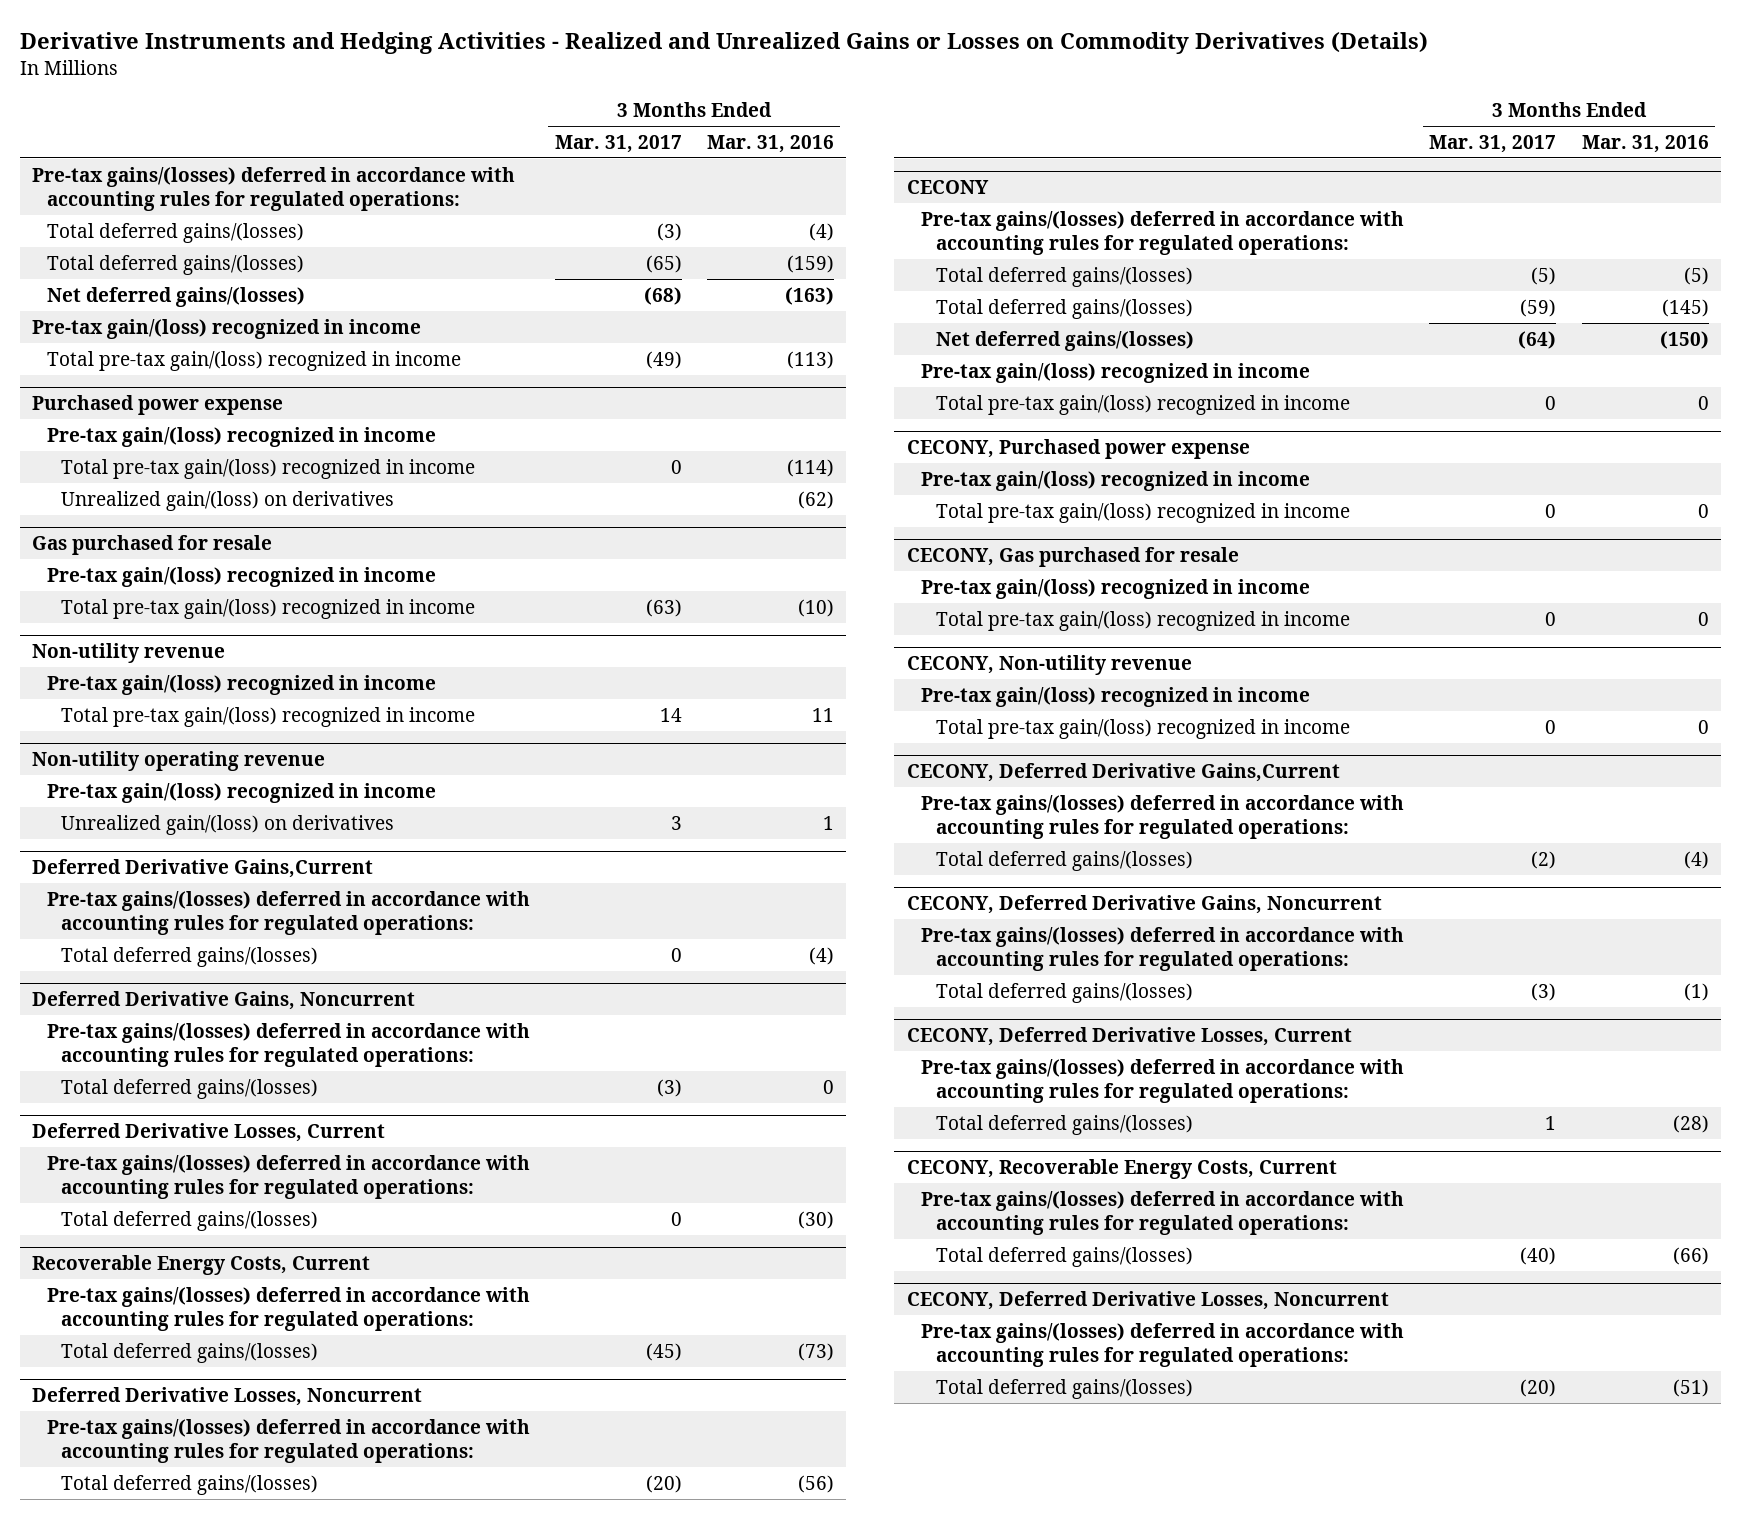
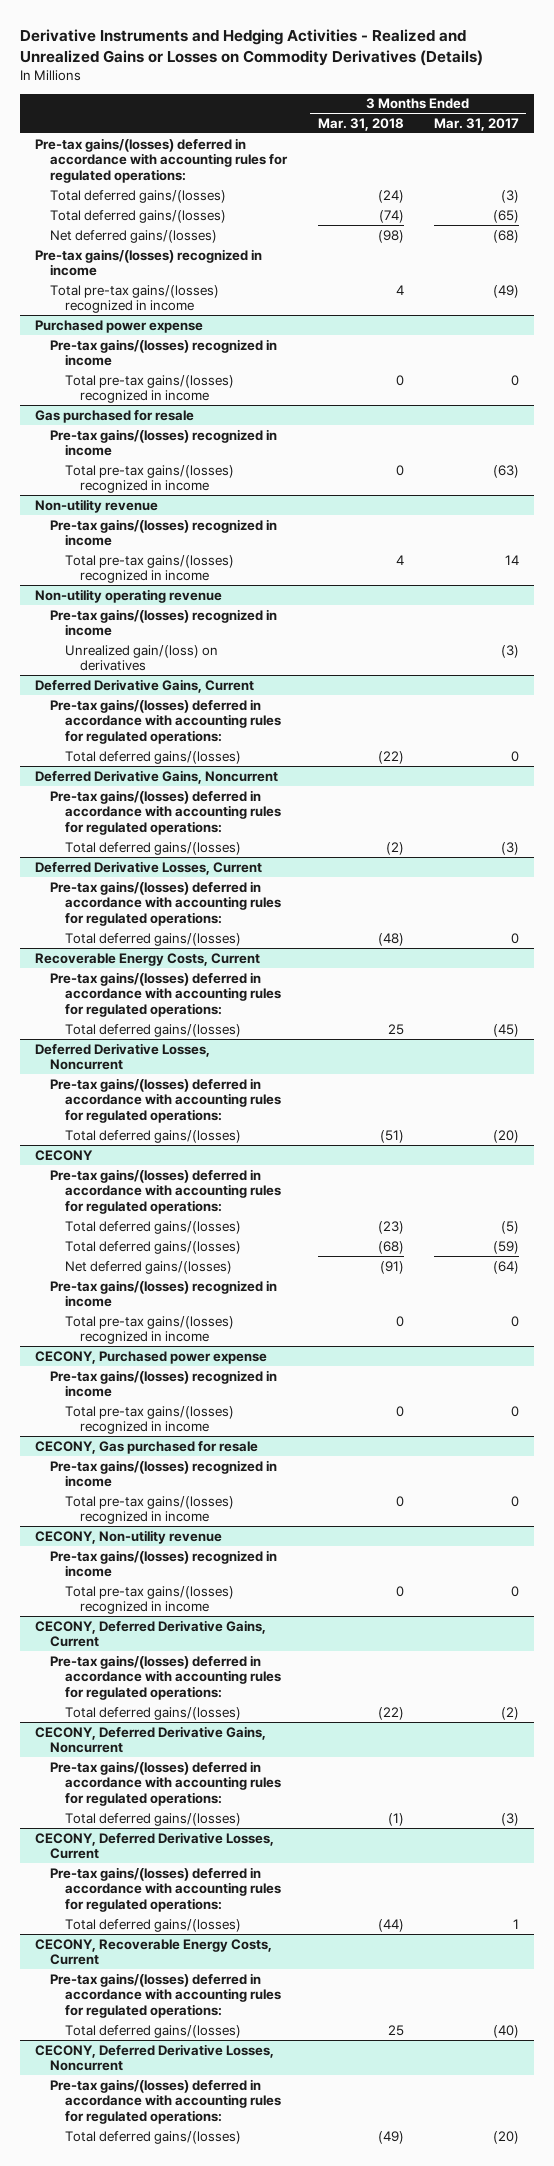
[706,134,834,153] Mar. 31, 2016 -> none
none -> [317,117,404,131] Mar. 31, 2018
[32,318,422,339] Pre-tax gain/(loss) recognized in income -> [35,248,263,277] Pre-tax gains/(losses) recognized in income
[46,350,461,371] Total pre-tax gain/(loss) recognized in income -> [50,284,220,314] Total pre-tax gains/(losses) recognized in income
[60,490,394,511] Unrealized gain/(loss) on derivatives -> none
[46,426,436,447] Pre-tax gain/(loss) recognized in income -> [50,338,278,367] Pre-tax gains/(losses) recognized in income
[60,458,475,479] Total pre-tax gain/(loss) recognized in income -> [65,374,235,404] Total pre-tax gains/(losses) recognized in income
[46,566,436,587] Pre-tax gain/(loss) recognized in income -> [50,428,278,457] Pre-tax gains/(losses) recognized in income
[60,598,475,619] Total pre-tax gain/(loss) recognized in income -> [65,464,235,494] Total pre-tax gains/(losses) recognized in income
[46,674,436,695] Pre-tax gain/(loss) recognized in income -> [50,518,278,547] Pre-tax gains/(losses) recognized in income
[60,706,475,727] Total pre-tax gain/(loss) recognized in income -> [65,554,235,584] Total pre-tax gains/(losses) recognized in income
[46,782,436,803] Pre-tax gain/(loss) recognized in income -> [50,608,278,637] Pre-tax gains/(losses) recognized in income
[670,815,682,830] 3 -> [500,644,519,658] (3)
[32,858,374,878] Deferred Derivative Gains,Current -> [35,678,255,693] Deferred Derivative Gains, Current
[921,362,1311,383] Pre-tax gain/(loss) recognized in income -> [50,1279,278,1308] Pre-tax gains/(losses) recognized in income
[935,394,1350,415] Total pre-tax gain/(loss) recognized in income -> [65,1315,235,1345] Total pre-tax gains/(losses) recognized in income
[921,470,1311,491] Pre-tax gain/(loss) recognized in income -> [50,1369,278,1398] Pre-tax gains/(losses) recognized in income
[935,502,1350,523] Total pre-tax gain/(loss) recognized in income -> [65,1405,235,1435] Total pre-tax gains/(losses) recognized in income
[921,578,1311,599] Pre-tax gain/(loss) recognized in income -> [50,1459,278,1488] Pre-tax gains/(losses) recognized in income
[935,610,1350,631] Total pre-tax gain/(loss) recognized in income -> [65,1495,235,1525] Total pre-tax gains/(losses) recognized in income
[921,686,1311,707] Pre-tax gain/(loss) recognized in income -> [50,1549,278,1578] Pre-tax gains/(losses) recognized in income
[935,718,1350,739] Total pre-tax gain/(loss) recognized in income -> [65,1585,235,1615] Total pre-tax gains/(losses) recognized in income
[906,762,1340,782] CECONY, Deferred Derivative Gains,Current -> [35,1619,267,1648] CECONY, Deferred Derivative Gains, Current

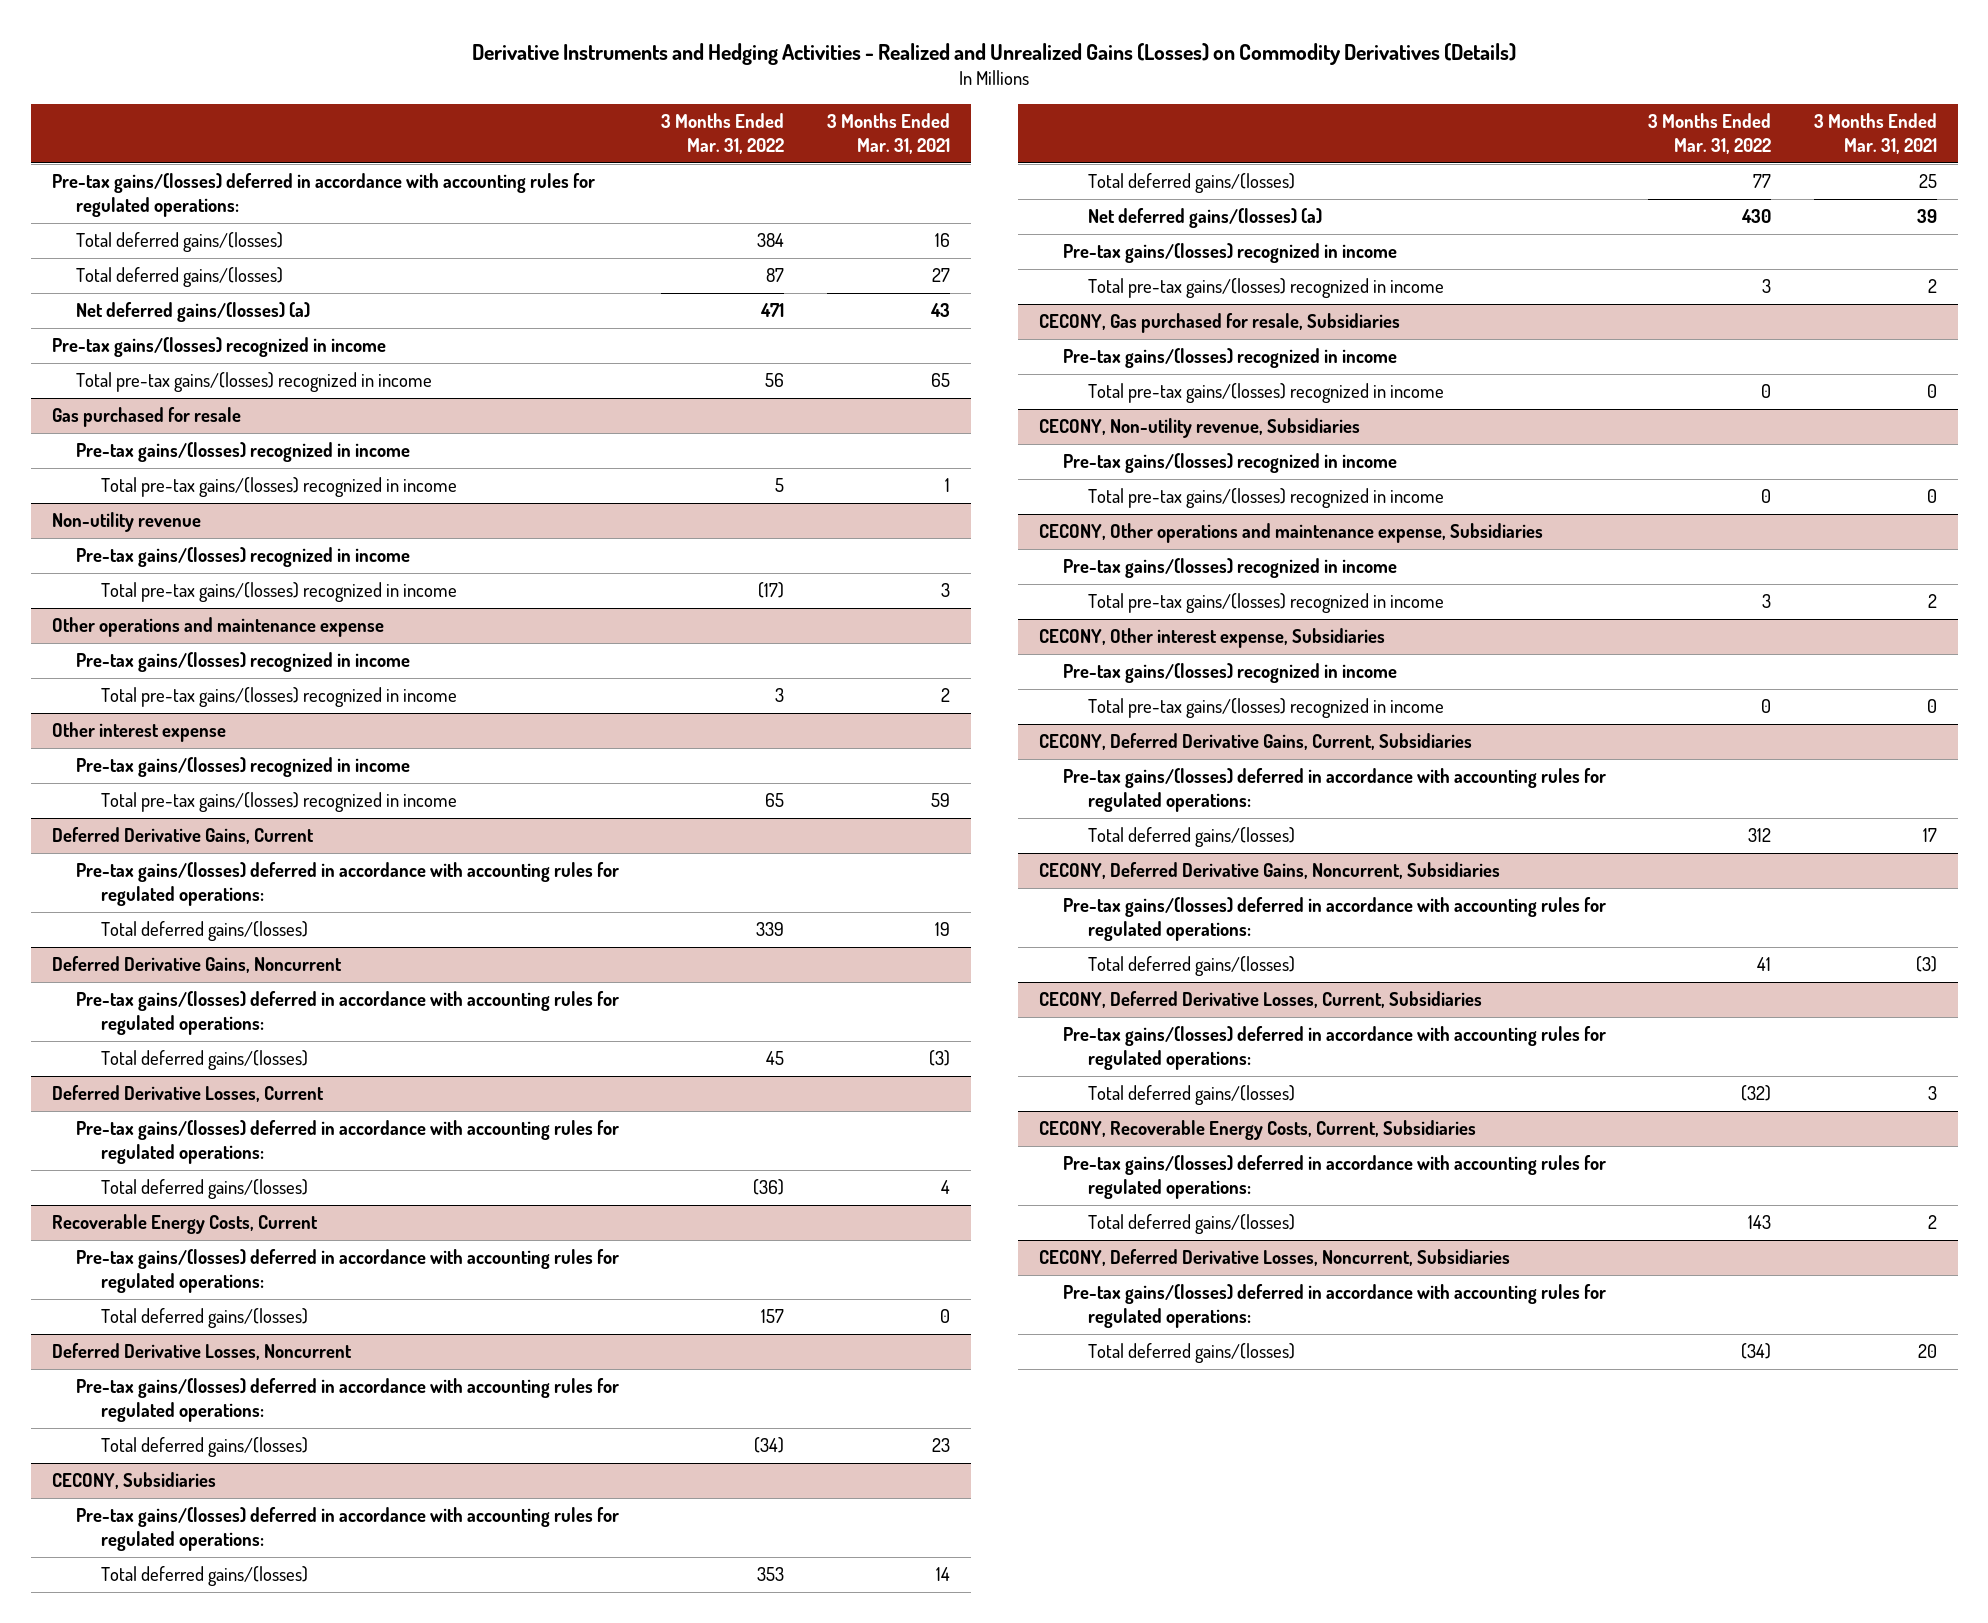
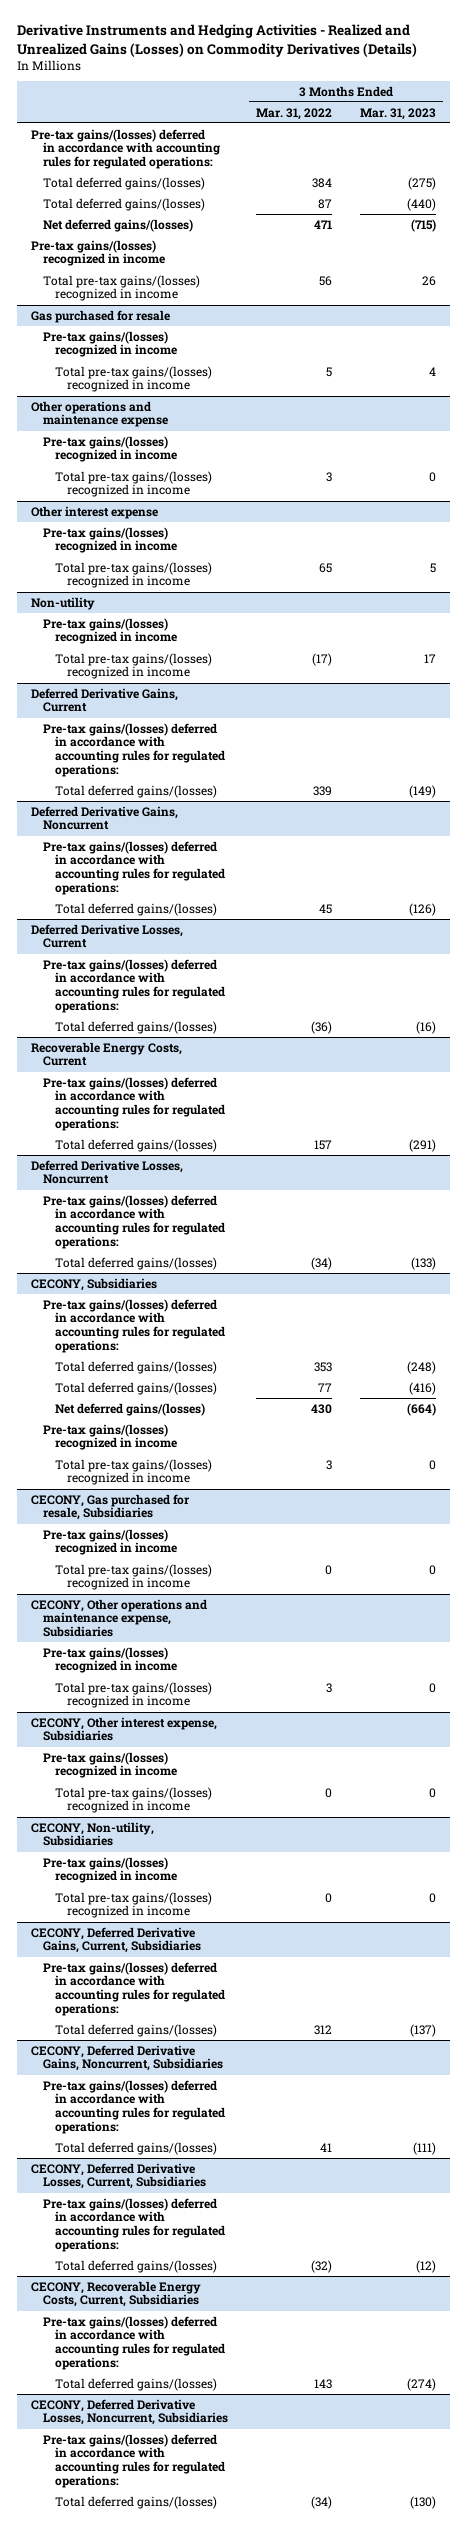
[826,112,950,154] 3 Months Ended Mar. 31, 2021 -> none
none -> [359,107,436,120] Mar. 31, 2023
[76,302,311,323] Net deferred gains/(losses) (a) -> [43,218,194,232] Net deferred gains/(losses)
[51,512,201,533] Non-utility revenue -> none
[76,547,411,568] Pre-tax gains/(losses) recognized in income -> none
[100,582,457,603] Total pre-tax gains/(losses) recognized in income -> none
none -> [31,596,96,610] Non-utility
none -> [43,617,178,645] Pre-tax gains/(losses) recognized in income
none -> [55,652,213,680] Total pre-tax gains/(losses) recognized in income
[1087,208,1322,229] Net deferred gains/(losses) (a) -> [55,1402,206,1416] Net deferred gains/(losses)
[1038,418,1360,439] CECONY, Non-utility revenue, Subsidiaries -> none
[1063,453,1398,474] Pre-tax gains/(losses) recognized in income -> none
[1087,488,1444,509] Total pre-tax gains/(losses) recognized in income -> none
none -> [31,1821,155,1847] CECONY, Non-utility, Subsidiaries
none -> [43,1856,178,1884] Pre-tax gains/(losses) recognized in income
none -> [55,1891,213,1919] Total pre-tax gains/(losses) recognized in income

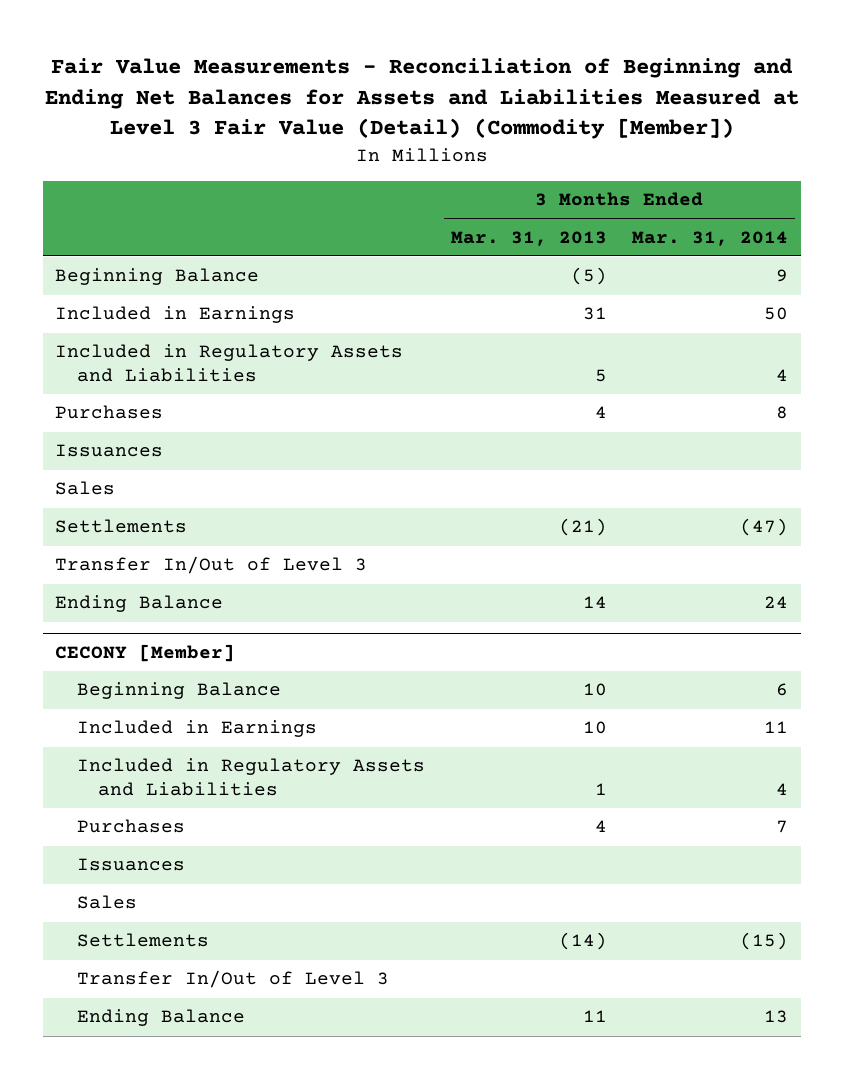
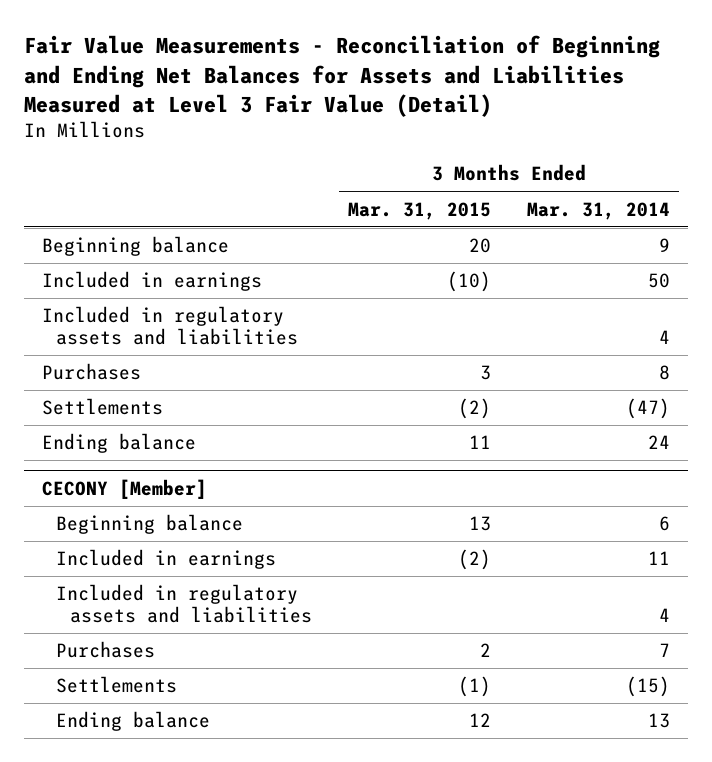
[44,58,799,140] Fair Value Measurements - Reconciliation of Beginning and Ending Net Balances for Assets and Liabilities Measured at Level 3 Fair Value (Detail) (Commodity [Member]) -> [24,35,661,117] Fair Value Measurements - Reconciliation of Beginning and Ending Net Balances for Assets and Liabilities Measured at Level 3 Fair Value (Detail)
[450,230,607,246] Mar. 31, 2013 -> none
none -> [347,201,491,220] Mar. 31, 2015
[55,268,260,286] Beginning Balance -> [42,236,230,257] Beginning balance
[55,306,296,324] Included in Earnings -> [42,271,263,292] Included in earnings
[55,344,404,383] Included in Regulatory Assets and Liabilities -> [42,306,298,346] Included in regulatory assets and liabilities
[55,444,164,458] Issuances -> none
[55,481,116,496] Sales -> none
[55,556,368,575] Transfer In/Out of Level 3 -> none
[55,595,224,613] Ending Balance -> [42,433,197,454] Ending balance
[76,682,281,700] Beginning Balance -> [55,514,243,535] Beginning balance
[76,720,317,738] Included in Earnings -> [55,549,276,570] Included in earnings
[76,758,425,797] Included in Regulatory Assets and Liabilities -> [55,584,312,624] Included in regulatory assets and liabilities
[76,858,185,872] Issuances -> none
[76,895,137,910] Sales -> none
[76,970,389,989] Transfer In/Out of Level 3 -> none
[76,1009,245,1027] Ending Balance -> [55,711,210,732] Ending balance

